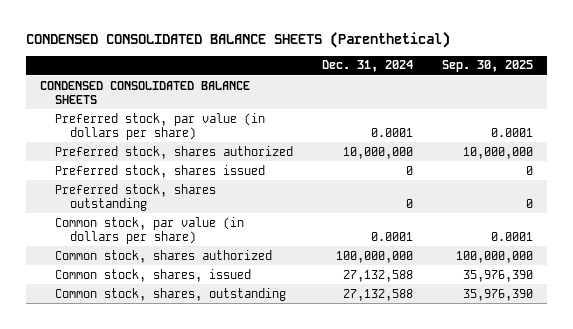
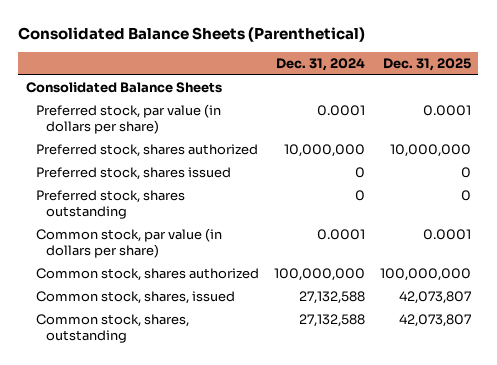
[25,32,450,49] CONDENSED CONSOLIDATED BALANCE SHEETS (Parenthetical) -> [18,26,366,42] Consolidated Balance Sheets (Parenthetical)
[441,60,533,73] Sep. 30, 2025 -> none
none -> [382,58,471,72] Dec. 31, 2025
[40,80,251,104] CONDENSED CONSOLIDATED BALANCE SHEETS -> [25,82,222,94] Consolidated Balance Sheets

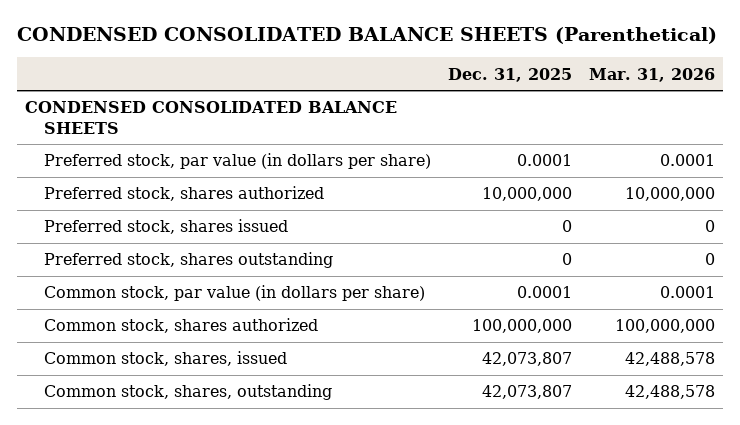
[18,26,366,42] Consolidated Balance Sheets (Parenthetical) -> [16,27,717,45] CONDENSED CONSOLIDATED BALANCE SHEETS (Parenthetical)
[275,58,365,72] Dec. 31, 2024 -> none
none -> [588,67,715,82] Mar. 31, 2026
[25,82,222,94] Consolidated Balance Sheets -> [25,101,398,134] CONDENSED CONSOLIDATED BALANCE SHEETS

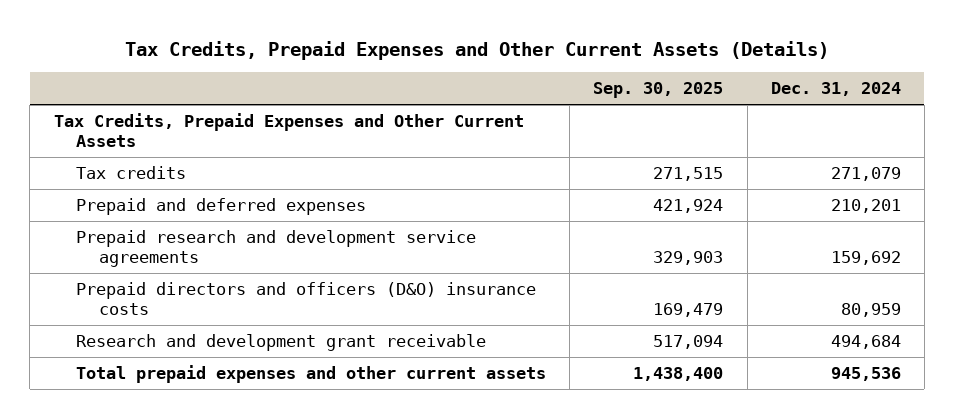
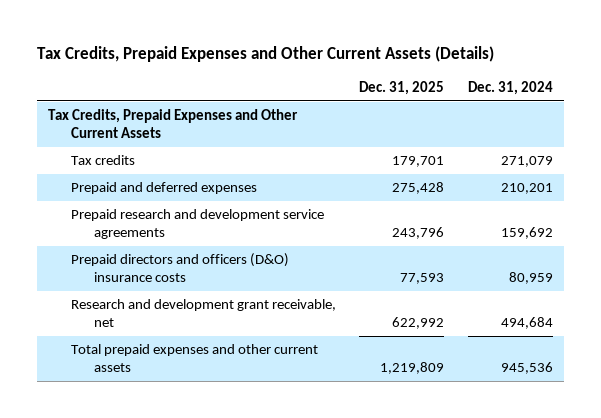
[593,82,724,99] Sep. 30, 2025 -> none
none -> [359,80,445,95] Dec. 31, 2025
[76,334,487,352] Research and development grant receivable -> [71,299,337,328] Research and development grant receivable, net

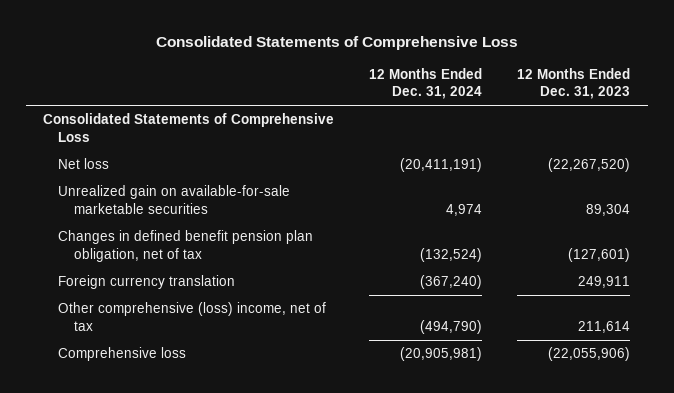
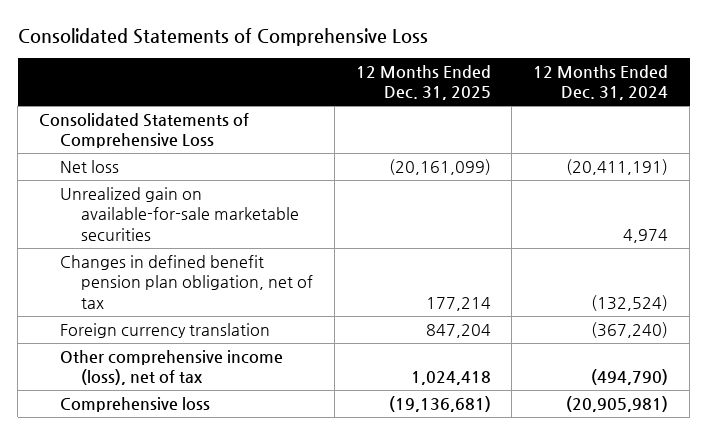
[517,67,631,100] 12 Months Ended Dec. 31, 2023 -> none
none -> [355,64,491,101] 12 Months Ended Dec. 31, 2025
[58,302,327,331] Other comprehensive (loss) income, net of tax -> [59,350,283,386] Other comprehensive income (loss), net of tax

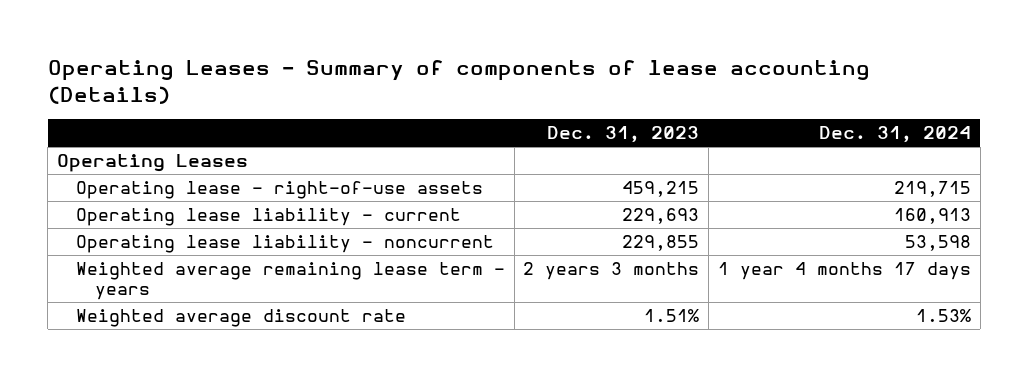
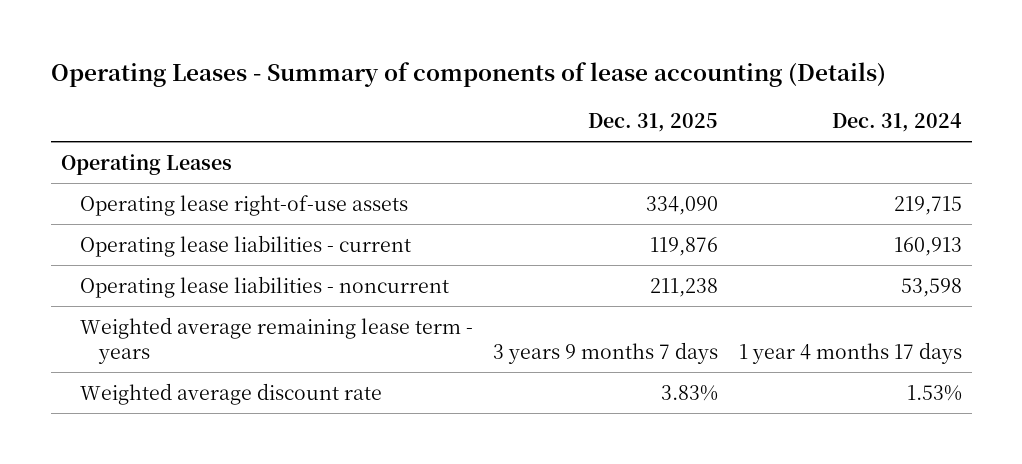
[547,126,700,144] Dec. 31, 2023 -> none
none -> [588,113,719,133] Dec. 31, 2025
[75,181,483,200] Operating lease - right-of-use assets -> [79,194,408,216] Operating lease right-of-use assets
[75,208,461,227] Operating lease liability - current -> [79,234,411,257] Operating lease liabilities - current
[75,235,494,254] Operating lease liability - noncurrent -> [79,275,449,298] Operating lease liabilities - noncurrent

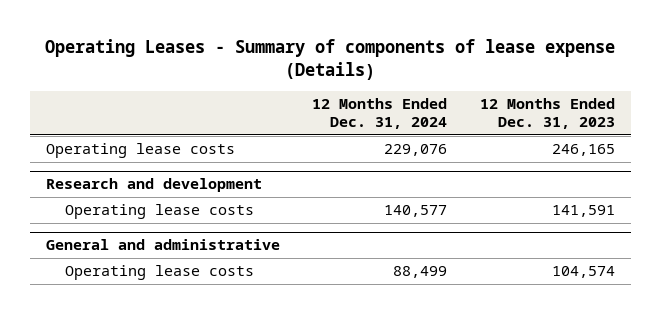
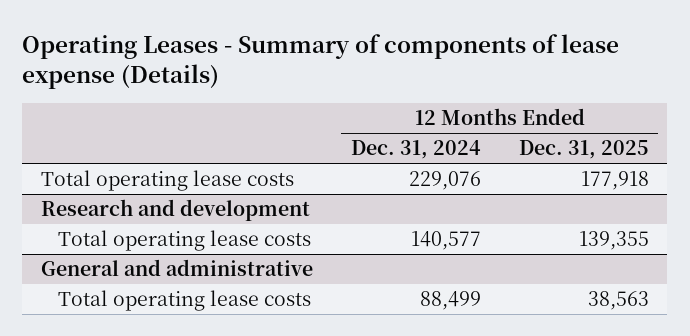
[479,97,615,130] 12 Months Ended Dec. 31, 2023 -> none
none -> [518,140,649,160] Dec. 31, 2025
[46,143,236,159] Operating lease costs -> [41,170,295,192] Total operating lease costs
[64,204,254,220] Operating lease costs -> [57,230,311,252] Total operating lease costs
[64,265,254,281] Operating lease costs -> [57,290,311,312] Total operating lease costs

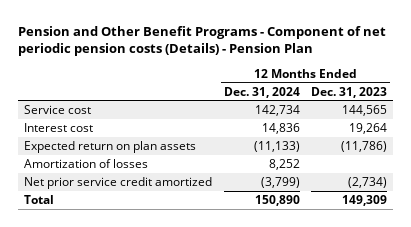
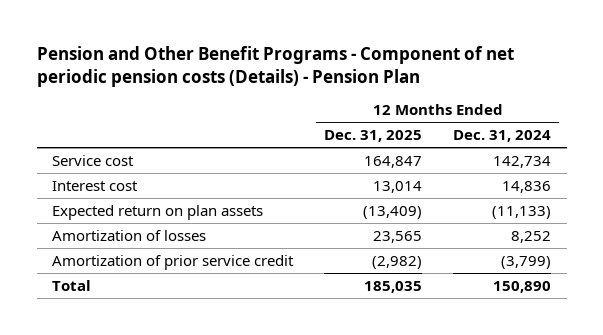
[311,86,388,98] Dec. 31, 2023 -> none
none -> [324,130,423,143] Dec. 31, 2025
[24,176,213,189] Net prior service credit amortized -> [52,254,295,270] Amortization of prior service credit

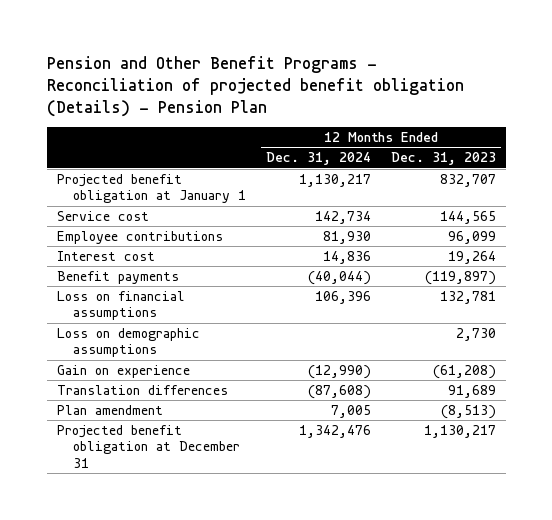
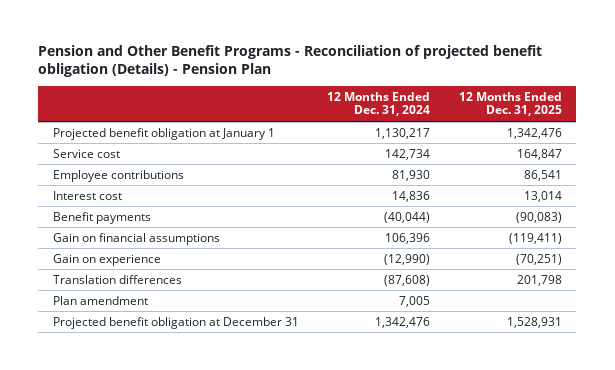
[390,152,496,166] Dec. 31, 2023 -> none
none -> [459,91,563,117] 12 Months Ended Dec. 31, 2025
[56,328,200,358] Loss on demographic assumptions -> none
[56,291,185,321] Loss on financial assumptions -> [52,232,220,245] Gain on financial assumptions

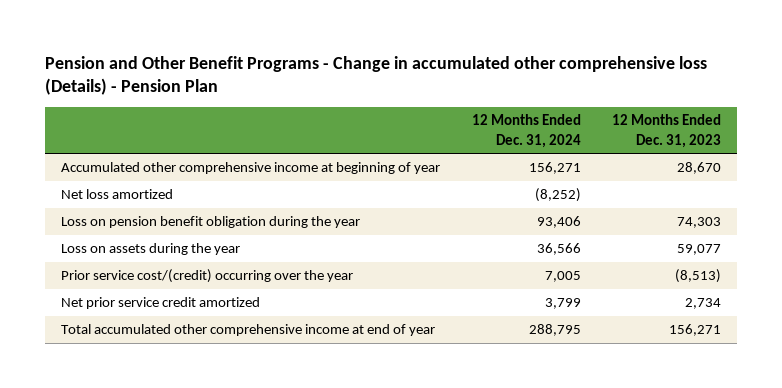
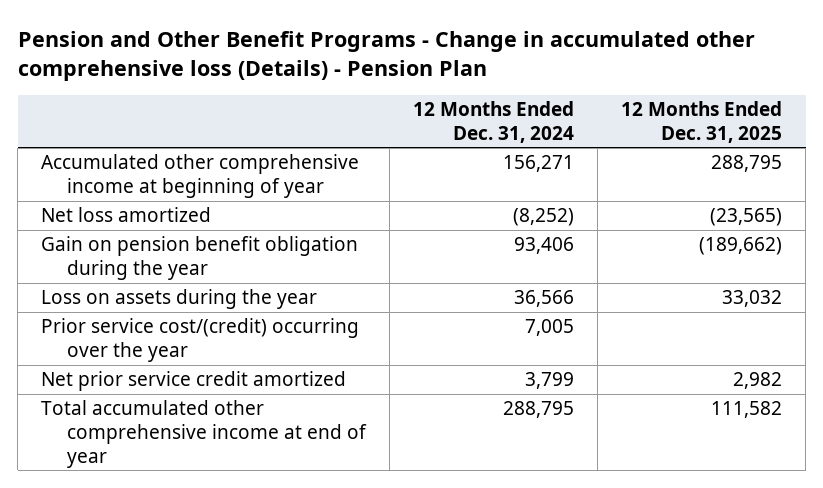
[611,114,721,148] 12 Months Ended Dec. 31, 2023 -> none
none -> [621,100,783,143] 12 Months Ended Dec. 31, 2025
[61,216,361,229] Loss on pension benefit obligation during the year -> [41,236,359,280] Gain on pension benefit obligation during the year

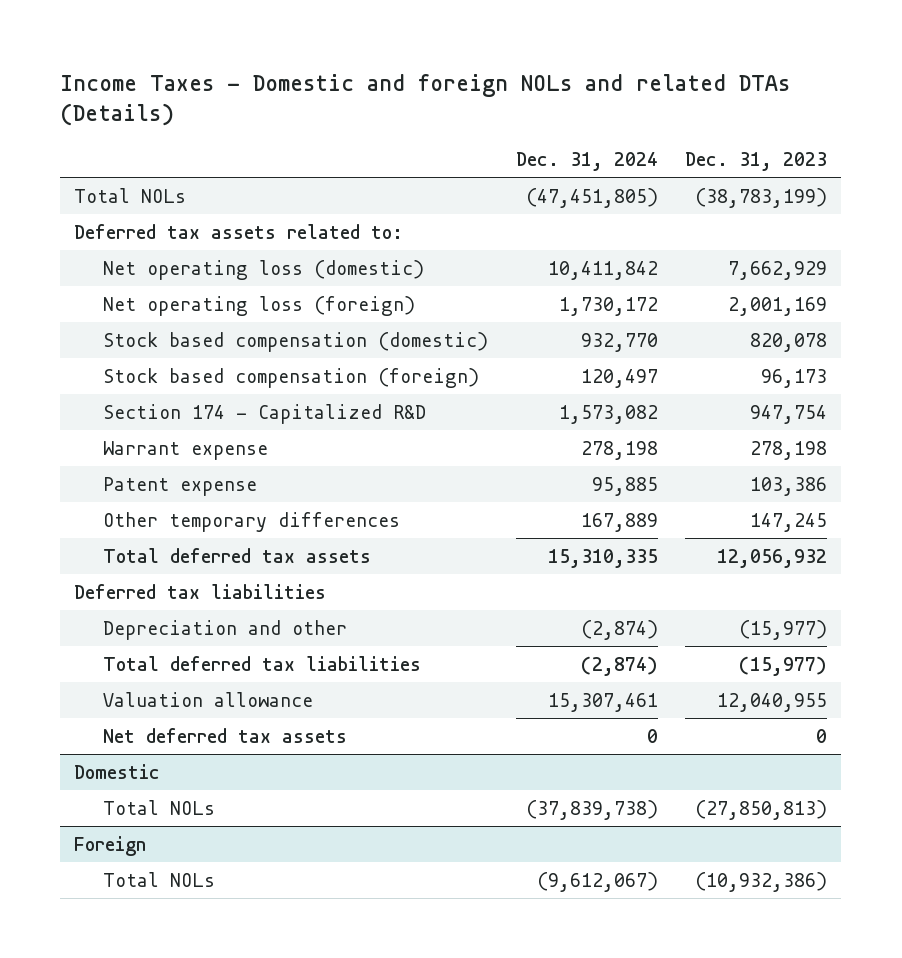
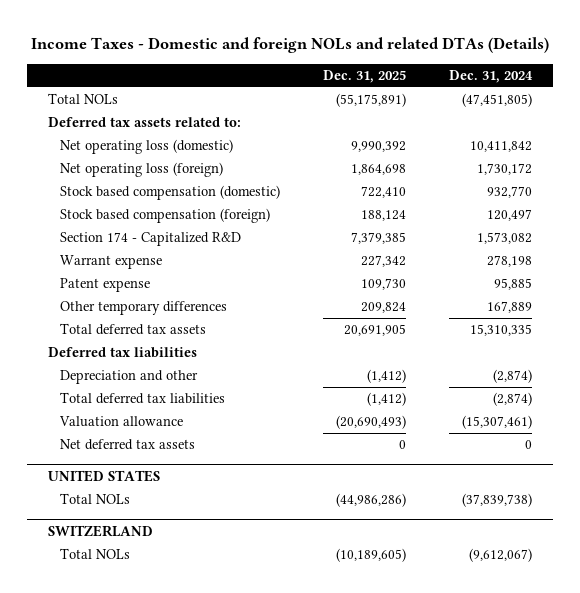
[685,151,828,171] Dec. 31, 2023 -> none
none -> [322,69,406,83] Dec. 31, 2025
[547,693,658,713] 15,307,461 -> [461,415,532,430] (15,307,461)
[74,764,161,780] Domestic -> none
none -> [48,469,161,482] UNITED STATES
[74,836,147,857] Foreign -> none
none -> [48,524,154,537] SWITZERLAND

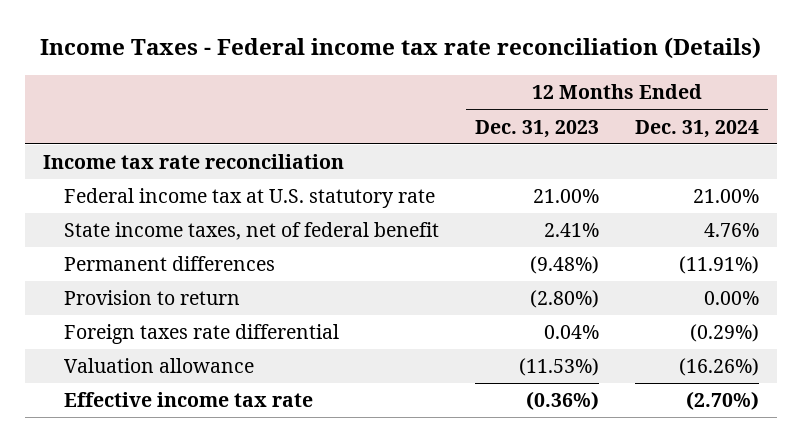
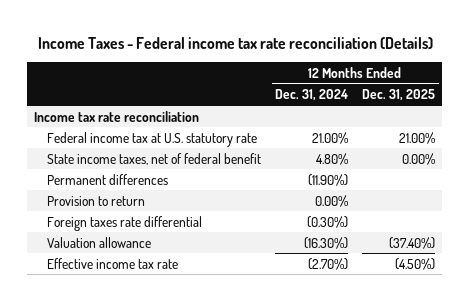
[475,119,600,138] Dec. 31, 2023 -> none
none -> [362,89,436,102] Dec. 31, 2025
[704,223,760,238] 4.76% -> [316,152,349,165] 4.80%
[679,256,760,275] (11.91%) -> [308,173,349,186] (11.90%)
[690,324,760,343] (0.29%) -> [307,215,349,228] (0.30%)
[679,358,760,377] (16.26%) -> [304,236,349,249] (16.30%)

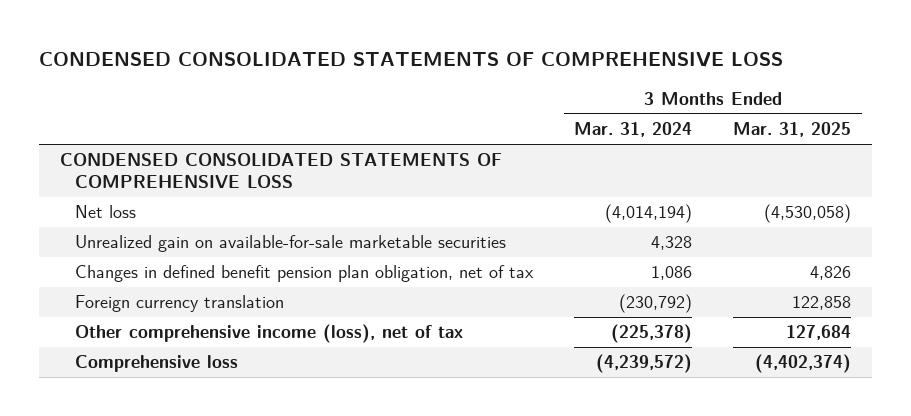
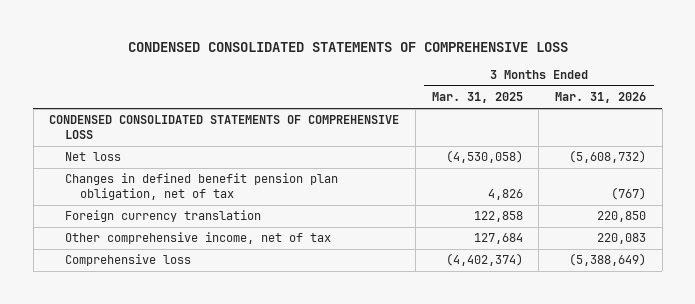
[573,122,692,138] Mar. 31, 2024 -> none
none -> [554,92,646,104] Mar. 31, 2026
[74,235,506,253] Unrealized gain on available-for-sale marketable securities -> none
[74,324,463,344] Other comprehensive income (loss), net of tax -> [64,232,331,245] Other comprehensive income, net of tax

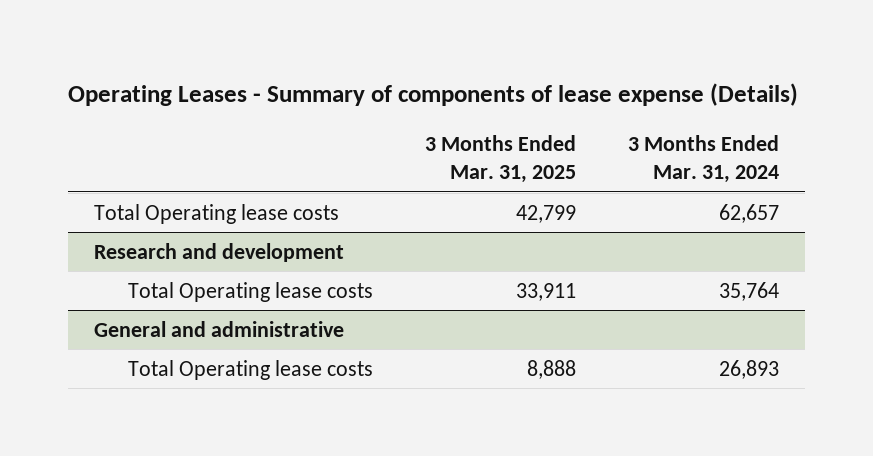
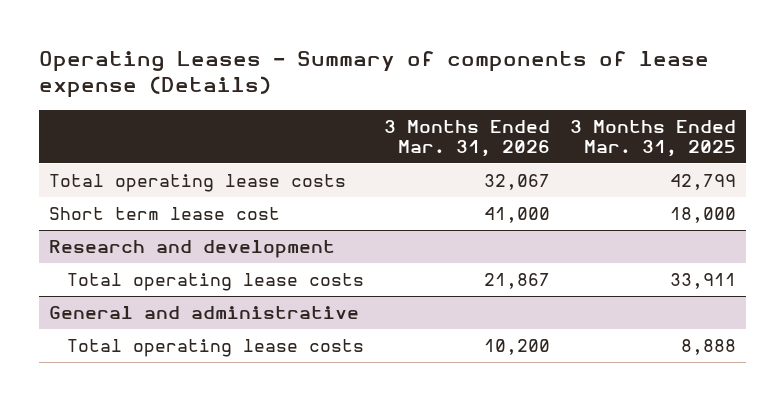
[627,135,779,184] 3 Months Ended Mar. 31, 2024 -> none
none -> [383,119,550,158] 3 Months Ended Mar. 31, 2026
[94,203,340,224] Total Operating lease costs -> [48,174,346,193] Total operating lease costs
none -> [48,207,280,221] Short term lease cost
[127,281,373,302] Total Operating lease costs -> [67,273,365,292] Total operating lease costs
[127,359,373,380] Total Operating lease costs -> [67,339,365,358] Total operating lease costs

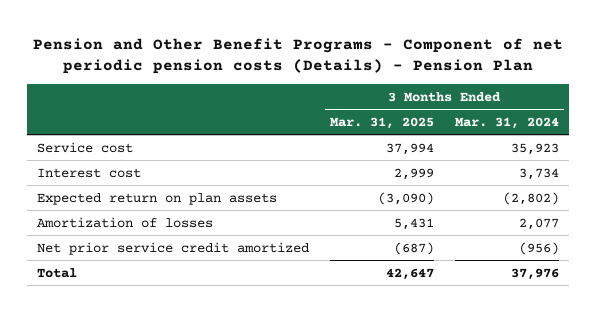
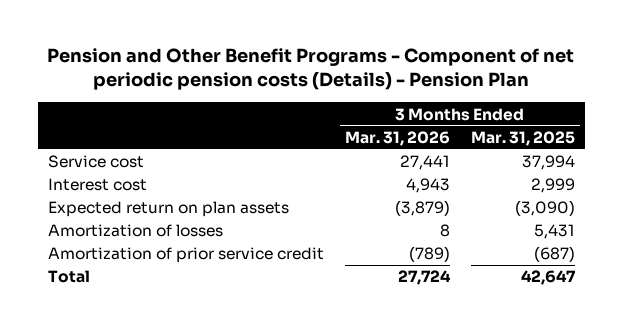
[454,116,559,129] Mar. 31, 2024 -> none
none -> [344,130,450,146] Mar. 31, 2026
[37,241,310,255] Net prior service credit amortized -> [48,247,325,264] Amortization of prior service credit

